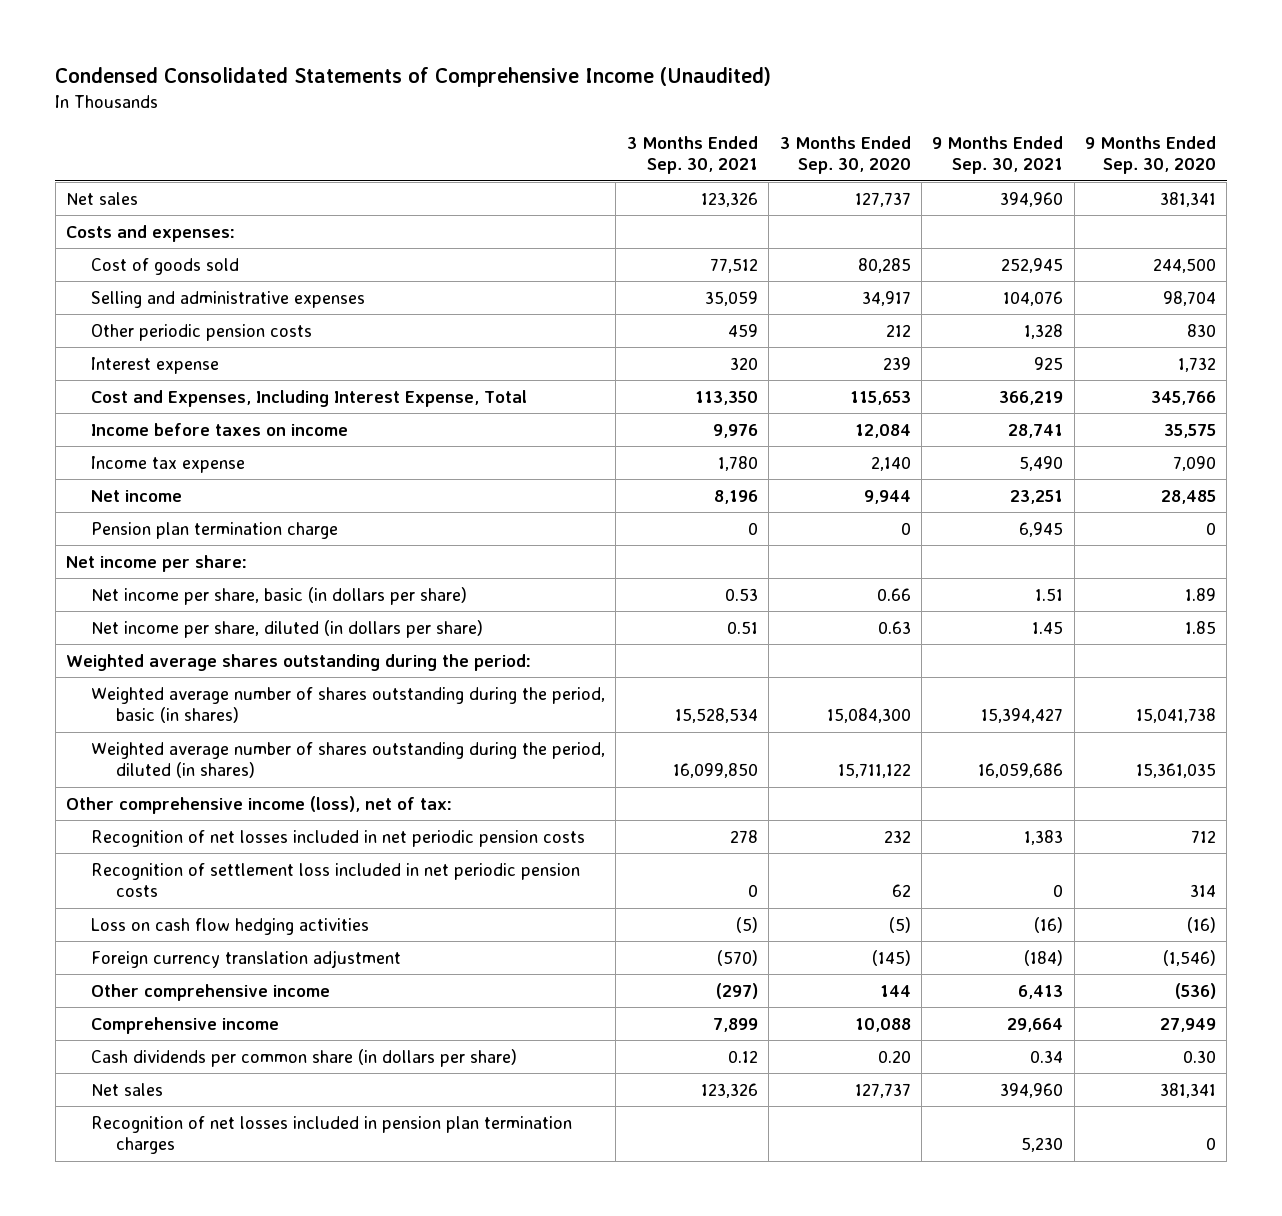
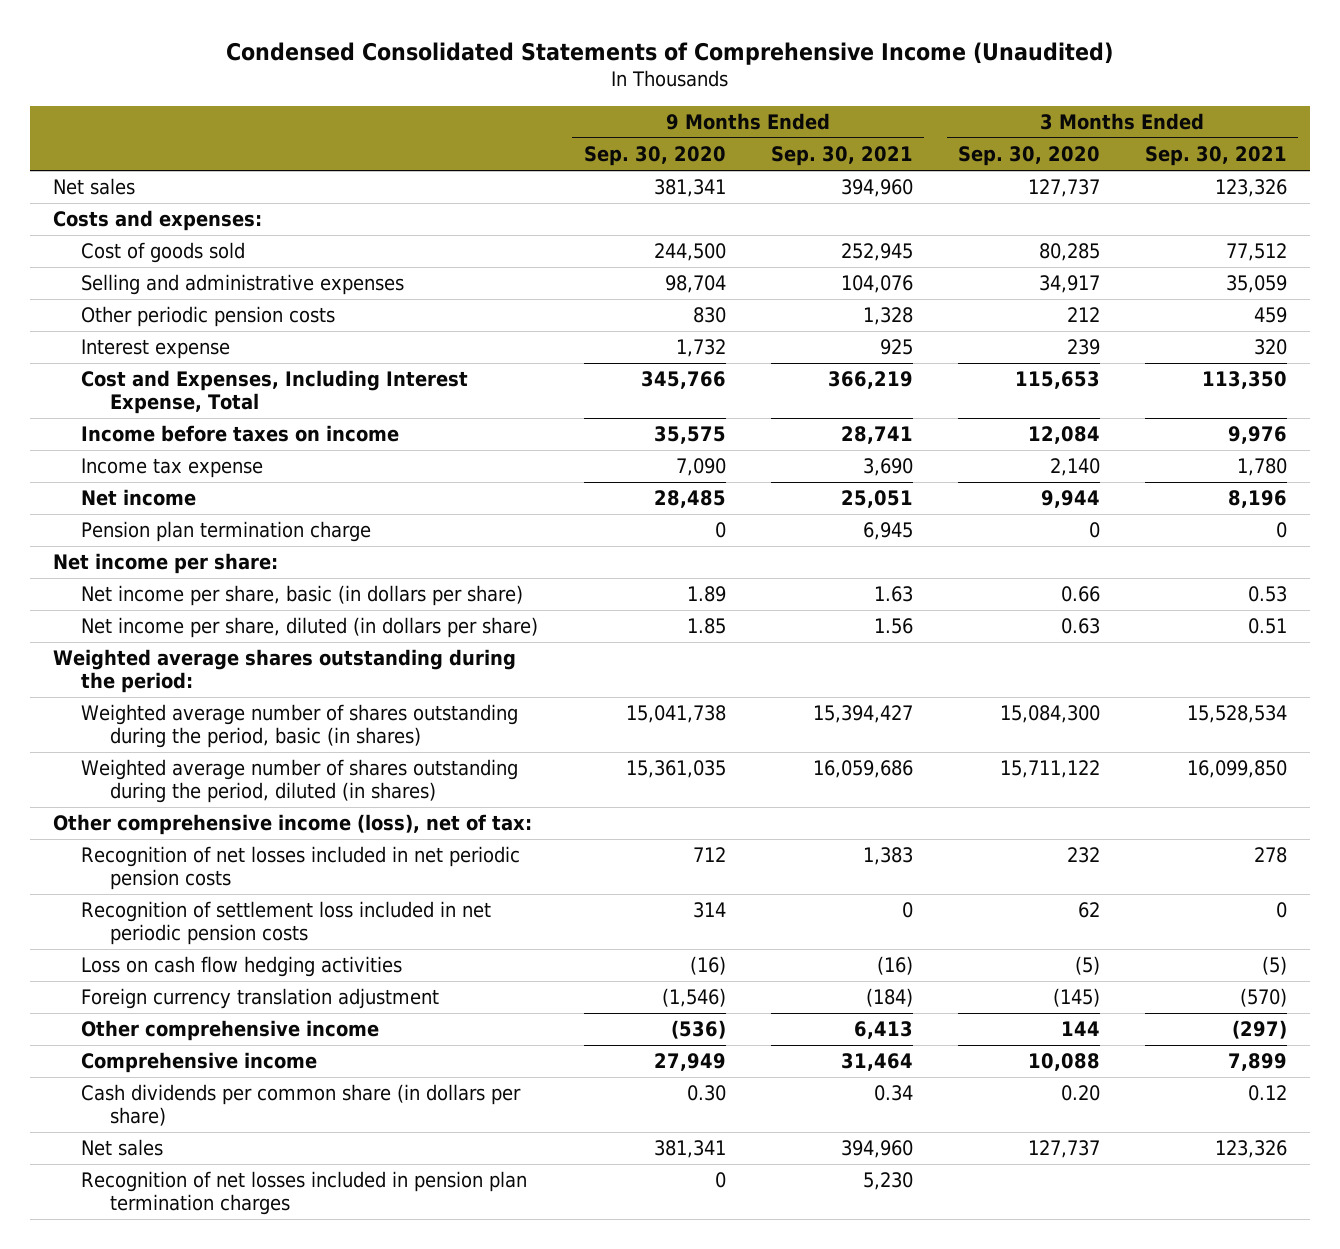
[1019,455,1064,471] 5,490 -> [862,458,913,477] 3,690
[1010,489,1064,504] 23,251 -> [840,490,913,509] 25,051
[1035,587,1064,601] 1.51 -> [873,586,913,603] 1.63
[1032,620,1064,634] 1.45 -> [873,618,913,635] 1.56
[1007,1017,1064,1032] 29,664 -> [840,1053,913,1072] 31,464

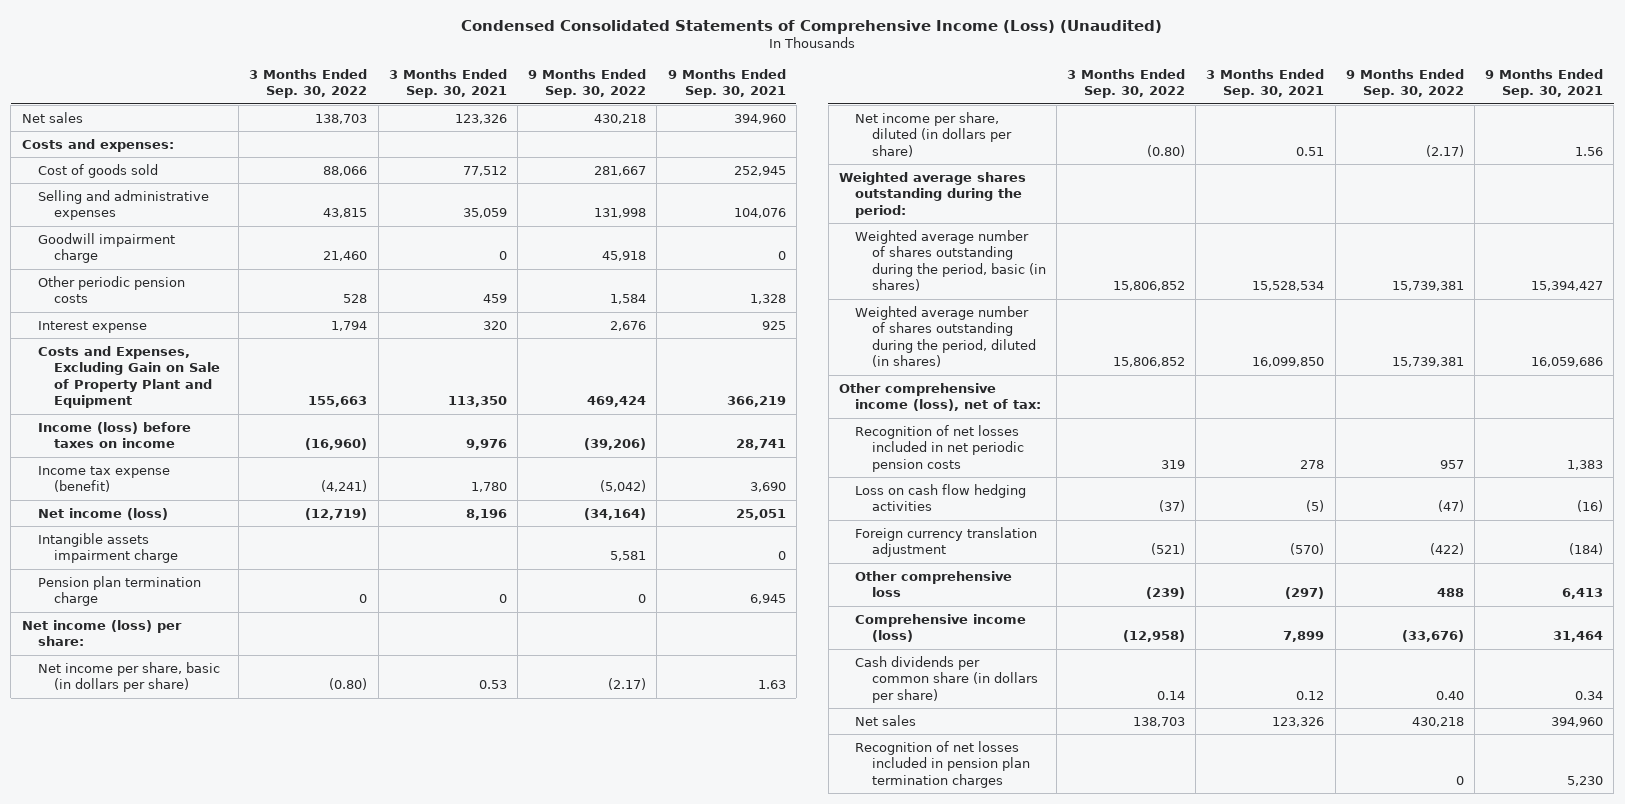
[225,42,1113,66] Condensed Consolidated Statements of Comprehensive Income (Unaudited) -> [461,19,1163,34] Condensed Consolidated Statements of Comprehensive Income (Loss) (Unaudited)
[583,146,726,167] Sep. 30, 2020 -> none
[957,146,1100,167] Sep. 30, 2020 -> none
none -> [249,68,368,99] 3 Months Ended Sep. 30, 2022
none -> [528,68,647,99] 9 Months Ended Sep. 30, 2022
none -> [37,232,175,264] Goodwill impairment charge
[81,370,469,414] Cost and Expenses, Including Interest Expense, Total -> [37,345,221,409] Costs and Expenses, Excluding Gain on Sale of Property Plant and Equipment
[81,425,400,443] Income before taxes on income -> [37,421,191,449] Income (loss) before taxes on income
[81,458,264,479] Income tax expense -> [37,465,170,493] Income tax expense (benefit)
[81,489,197,507] Net income -> [37,507,168,520] Net income (loss)
none -> [37,532,179,564] Intangible assets impairment charge
[52,553,278,575] Net income per share: -> [21,619,182,647] Net income (loss) per share:
[81,901,492,945] Recognition of settlement loss included in net periodic pension costs -> none
[81,1020,380,1042] Other comprehensive income -> [855,570,1013,598] Other comprehensive loss
[81,1052,318,1074] Comprehensive income -> [855,613,1027,643] Comprehensive income (loss)

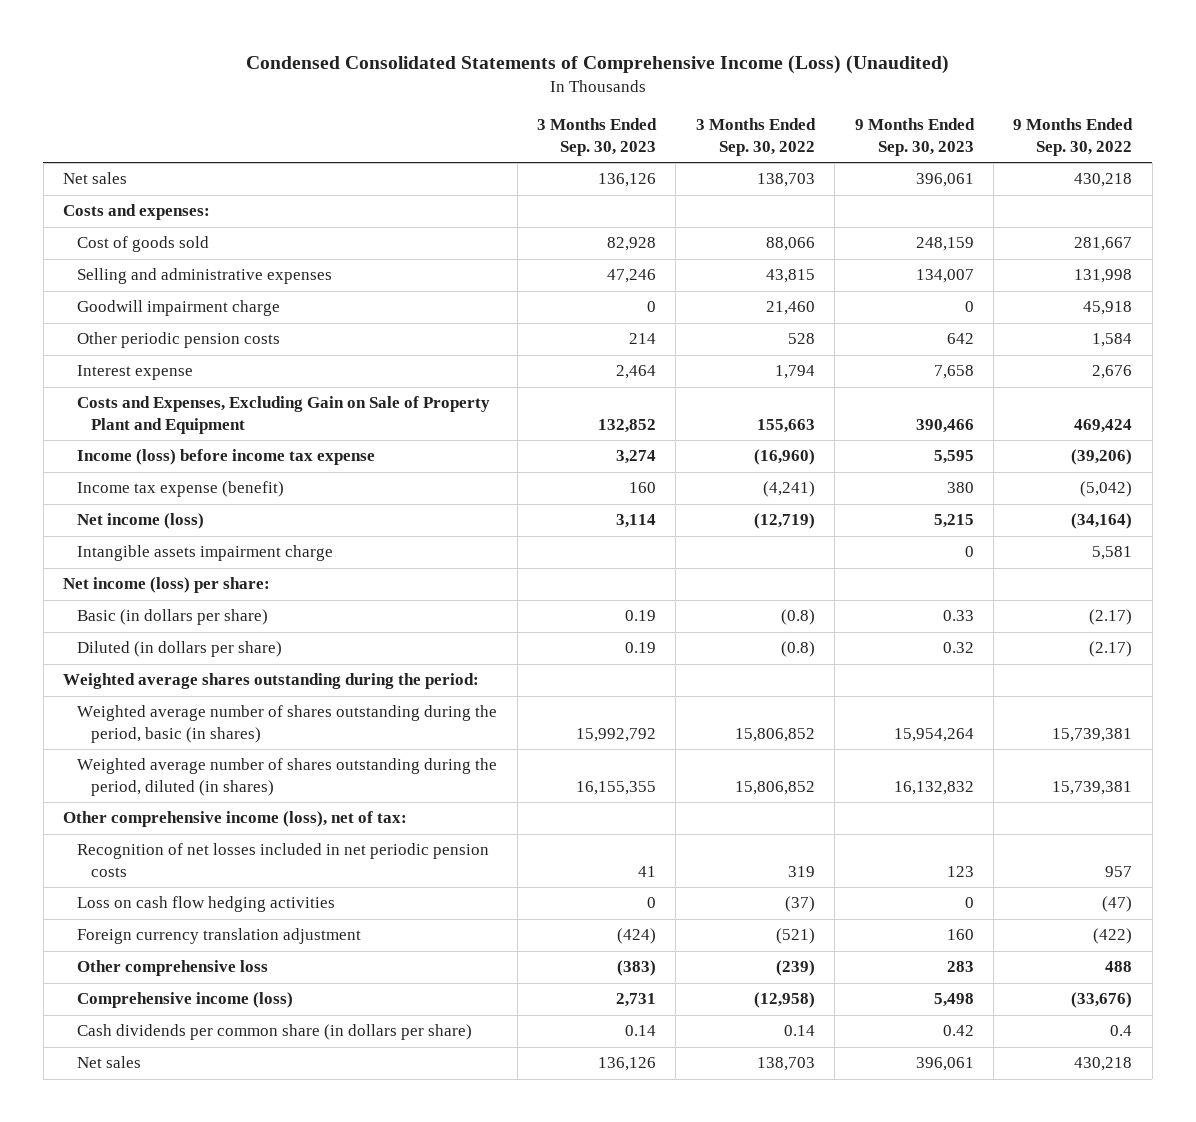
[388,68,507,99] 3 Months Ended Sep. 30, 2021 -> none
[667,68,786,99] 9 Months Ended Sep. 30, 2021 -> none
none -> [536,118,657,156] 3 Months Ended Sep. 30, 2023
none -> [854,118,975,156] 9 Months Ended Sep. 30, 2023
[37,421,191,449] Income (loss) before taxes on income -> [77,449,376,466] Income (loss) before income tax expense
[37,575,201,607] Pension plan termination charge -> none
[37,661,220,693] Net income per share, basic (in dollars per share) -> [77,609,269,626] Basic (in dollars per share)
[329,678,368,691] (0.80) -> [780,609,815,626] (0.8)
[855,111,1012,157] Net income per share, diluted (in dollars per share) -> [77,641,283,658] Diluted (in dollars per share)
[1146,144,1185,157] (0.80) -> [780,641,815,658] (0.8)
[1435,690,1464,700] 0.40 -> [1110,1025,1133,1037] 0.4
[855,740,1030,788] Recognition of net losses included in pension plan termination charges -> none

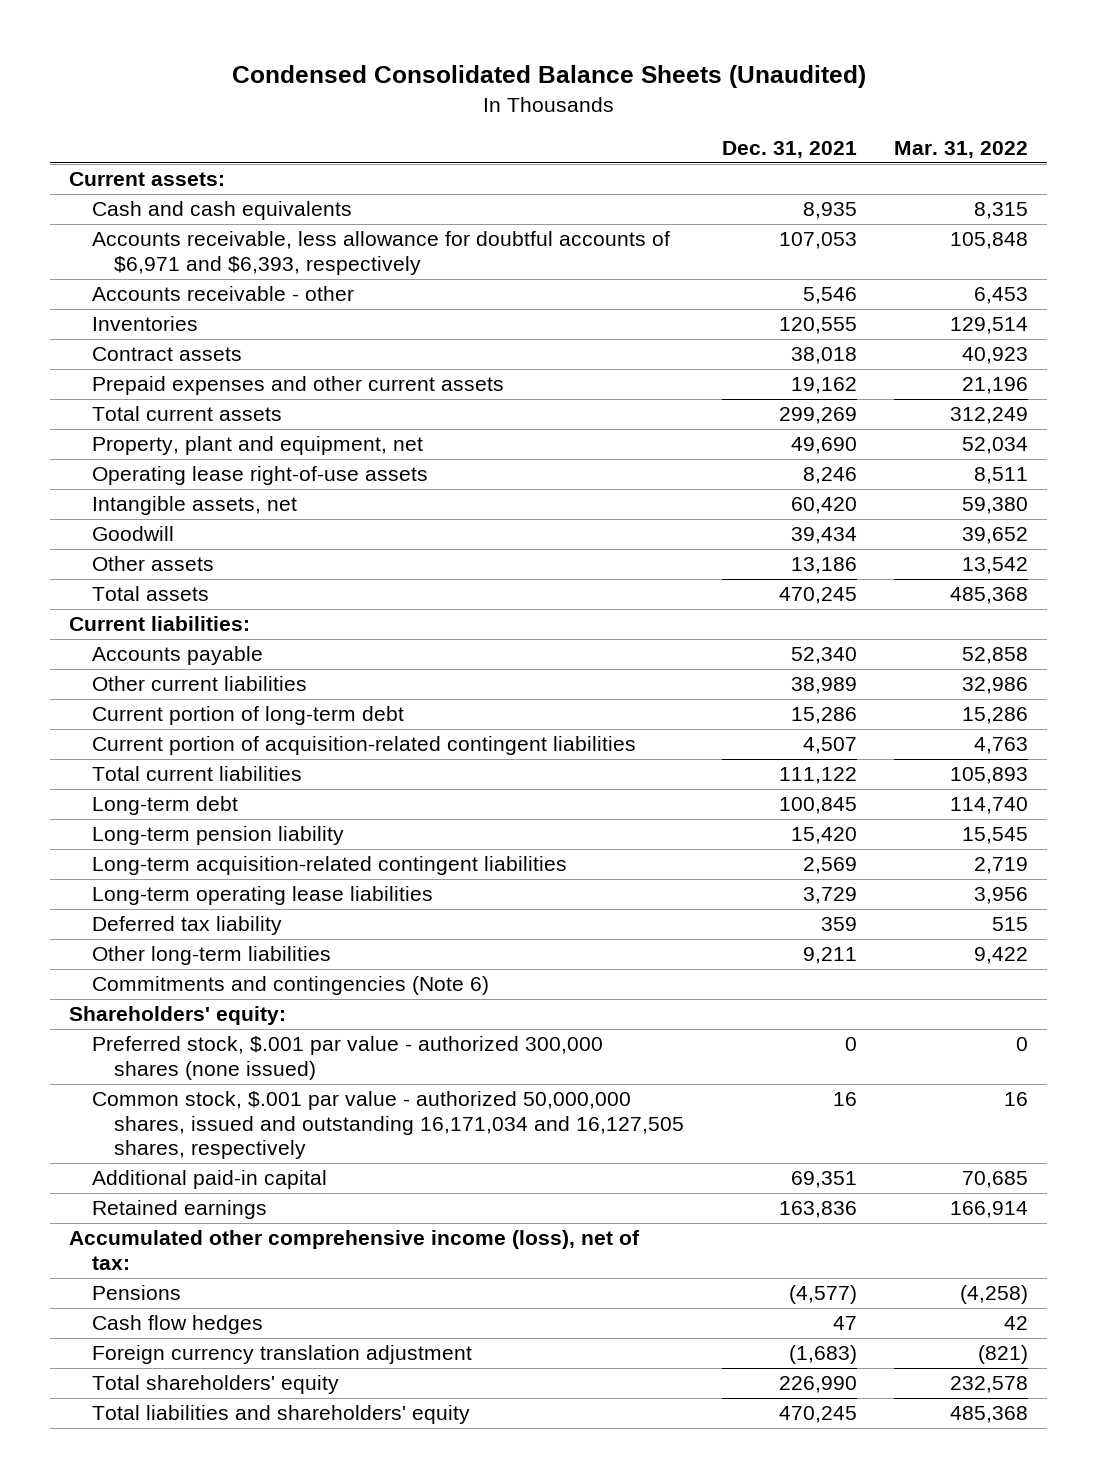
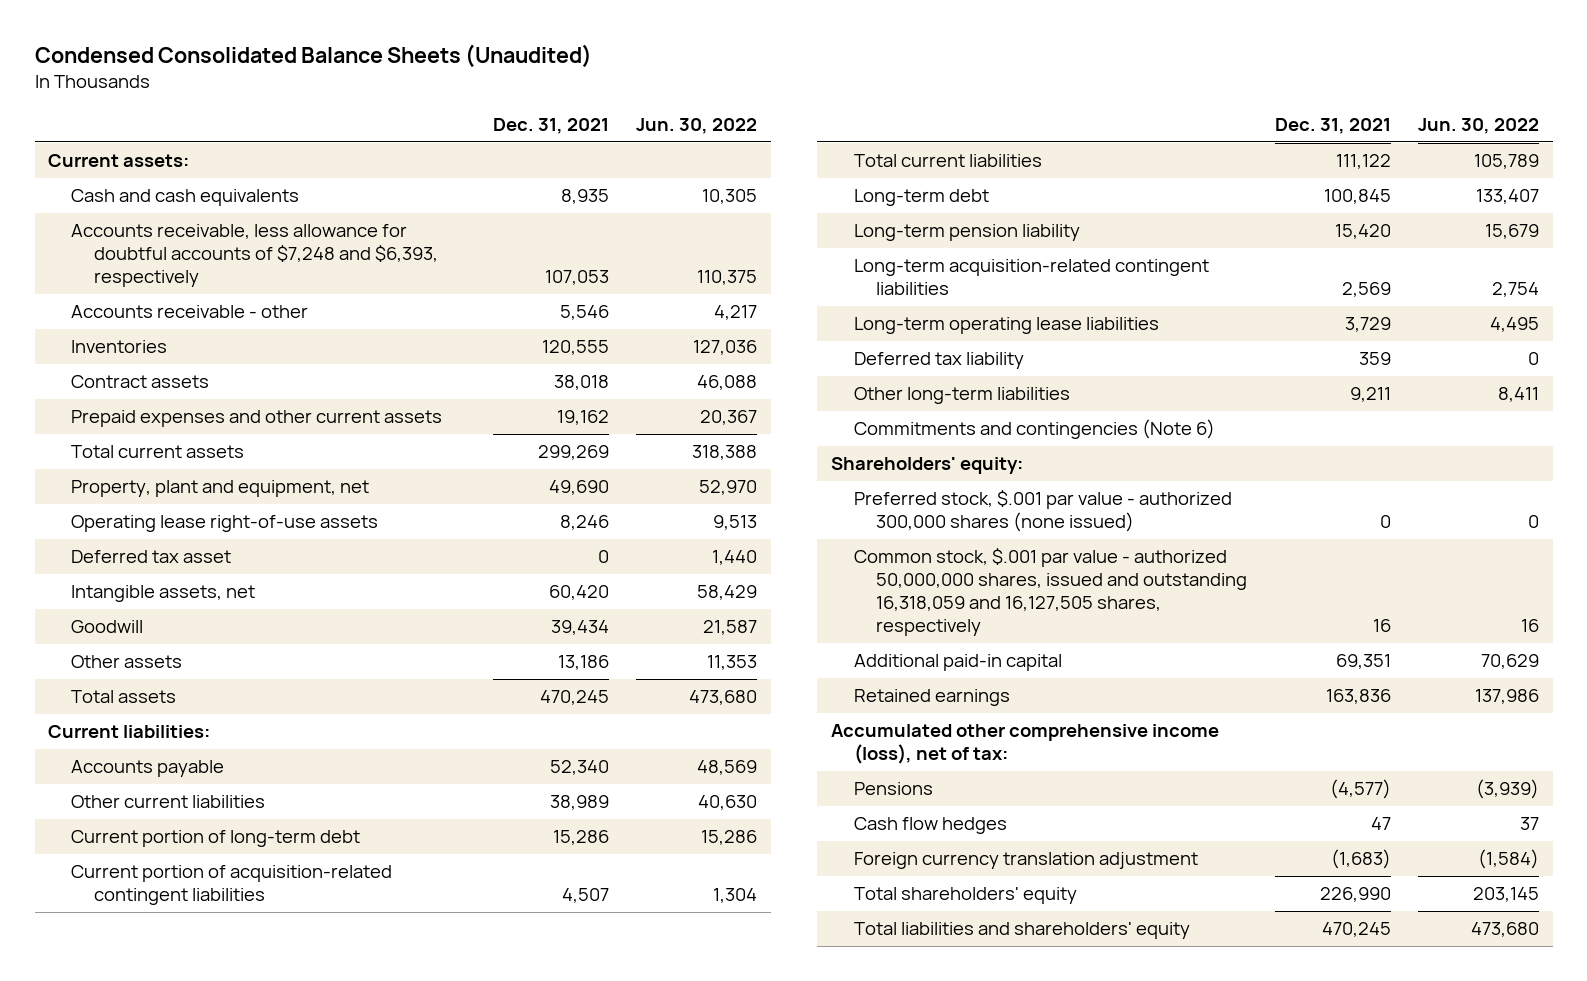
[894,141,1029,159] Mar. 31, 2022 -> none
none -> [635,118,757,135] Jun. 30, 2022
[91,231,670,275] Accounts receivable, less allowance for doubtful accounts of $6,971 and $6,393, respectively -> [71,224,439,288] Accounts receivable, less allowance for doubtful accounts of $7,248 and $6,393, respectively
none -> [71,550,232,564] Deferred tax asset
[91,1091,685,1160] Common stock, $.001 par value - authorized 50,000,000 shares, issued and outstanding 16,171,034 and 16,127,505 shares, respectively -> [853,548,1248,637] Common stock, $.001 par value - authorized 50,000,000 shares, issued and outstanding 16,318,059 and 16,127,505 shares, respectively

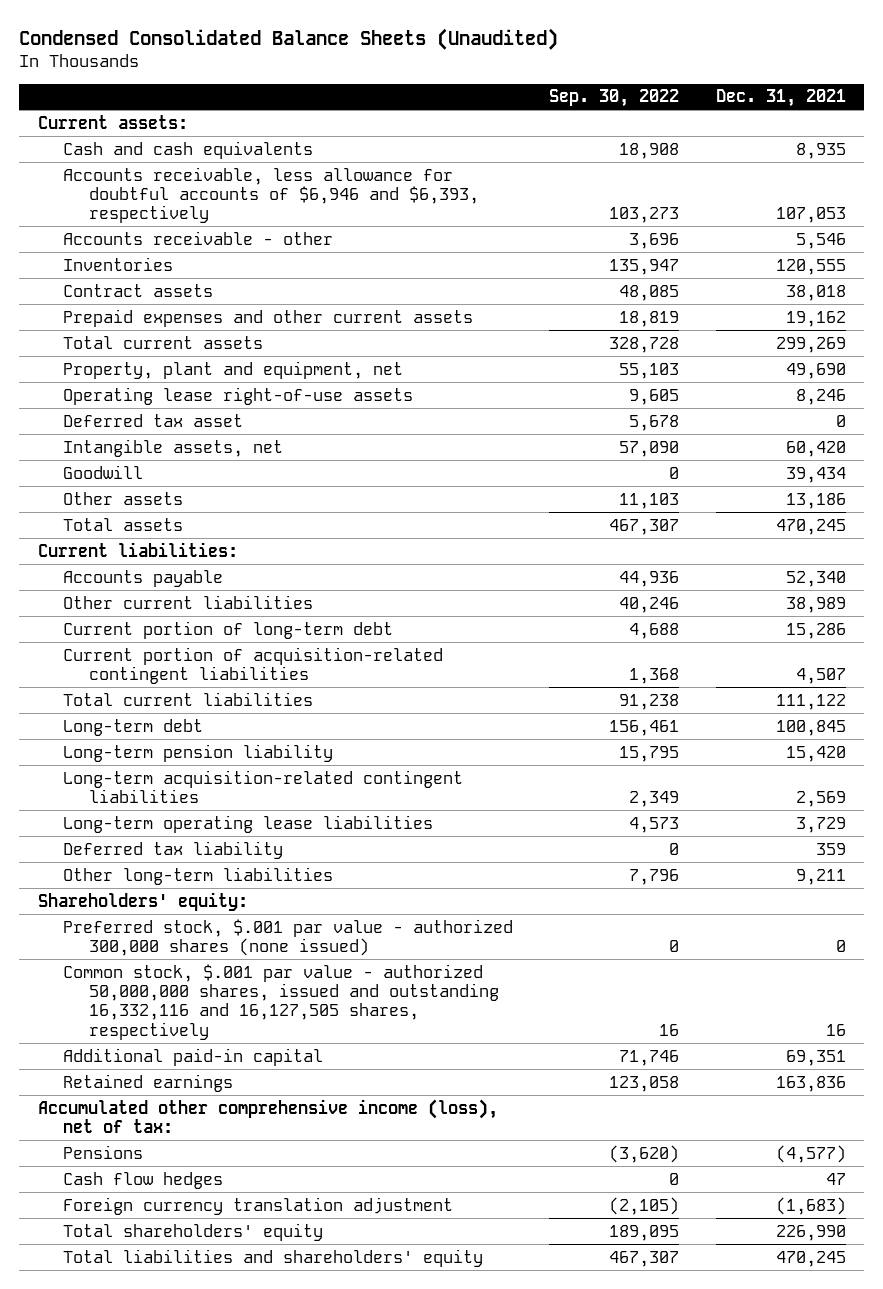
[635,118,757,135] Jun. 30, 2022 -> none
none -> [549,89,680,108] Sep. 30, 2022
[71,224,439,288] Accounts receivable, less allowance for doubtful accounts of $7,248 and $6,393, respectively -> [63,166,479,224] Accounts receivable, less allowance for doubtful accounts of $6,946 and $6,393, respectively
[853,419,1215,440] Commitments and contingencies (Note 6) -> none
[853,548,1248,637] Common stock, $.001 par value - authorized 50,000,000 shares, issued and outstanding 16,318,059 and 16,127,505 shares, respectively -> [63,963,499,1040] Common stock, $.001 par value - authorized 50,000,000 shares, issued and outstanding 16,332,116 and 16,127,505 shares, respectively

